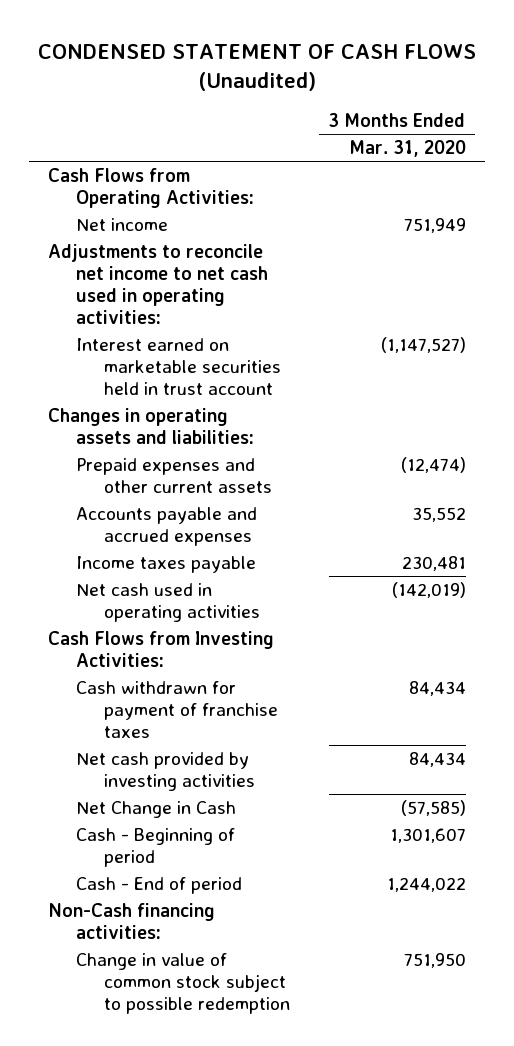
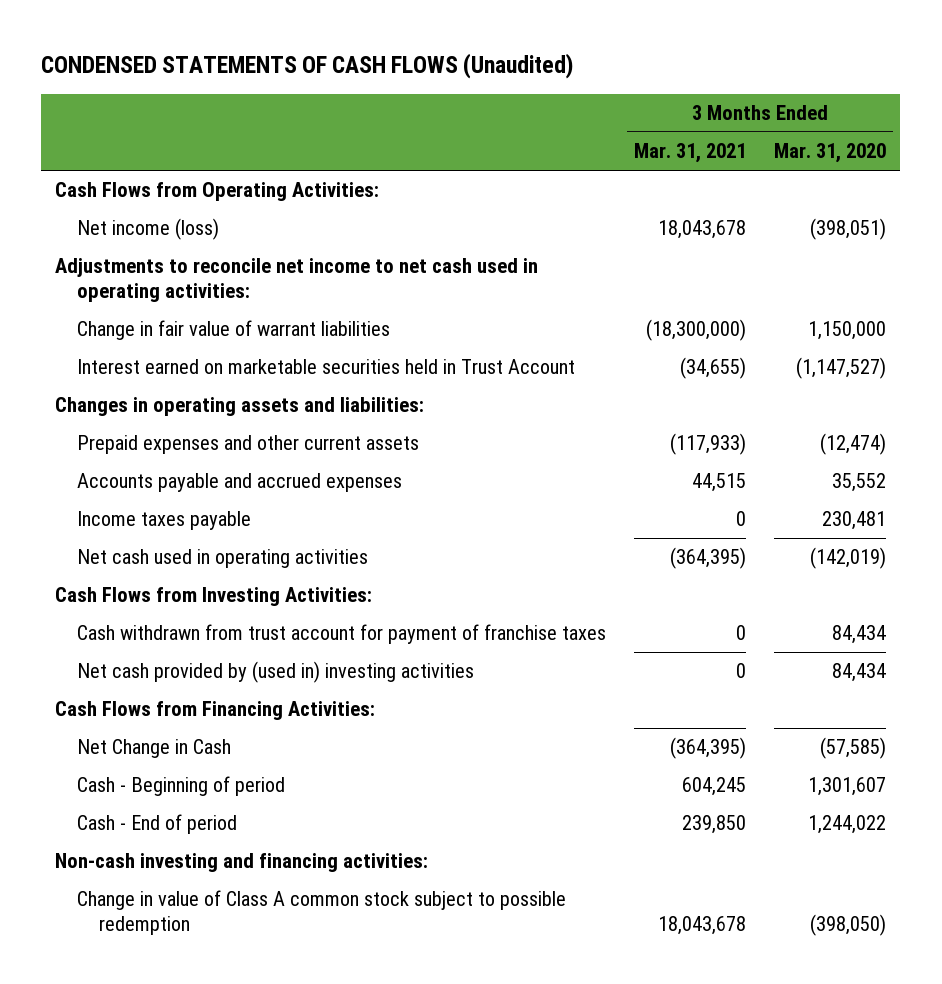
[37,43,476,92] CONDENSED STATEMENT OF CASH FLOWS (Unaudited) -> [41,53,574,80] CONDENSED STATEMENTS OF CASH FLOWS (Unaudited)
none -> [634,143,747,164] Mar. 31, 2021
[76,217,169,231] Net income -> [77,218,220,241] Net income (loss)
[403,217,466,233] 751,949 -> [810,218,887,241] (398,051)
none -> [77,320,391,341] Change in fair value of warrant liabilities
[76,337,282,396] Interest earned on marketable securities held in trust account -> [77,359,576,375] Interest earned on marketable securities held in Trust Account
[76,680,279,739] Cash withdrawn for payment of franchise taxes -> [77,624,607,645] Cash withdrawn from trust account for payment of franchise taxes
[76,751,256,792] Net cash provided by investing activities -> [77,661,475,684] Net cash provided by (used in) investing activities
none -> [55,701,376,721] Cash Flows from Financing Activities:
[48,902,216,940] Non-Cash financing activities: -> [55,853,429,873] Non-cash investing and financing activities:
[76,952,291,1015] Change in value of common stock subject to possible redemption -> [77,890,567,936] Change in value of Class A common stock subject to possible redemption
[403,952,466,968] 751,950 -> [810,914,887,937] (398,050)

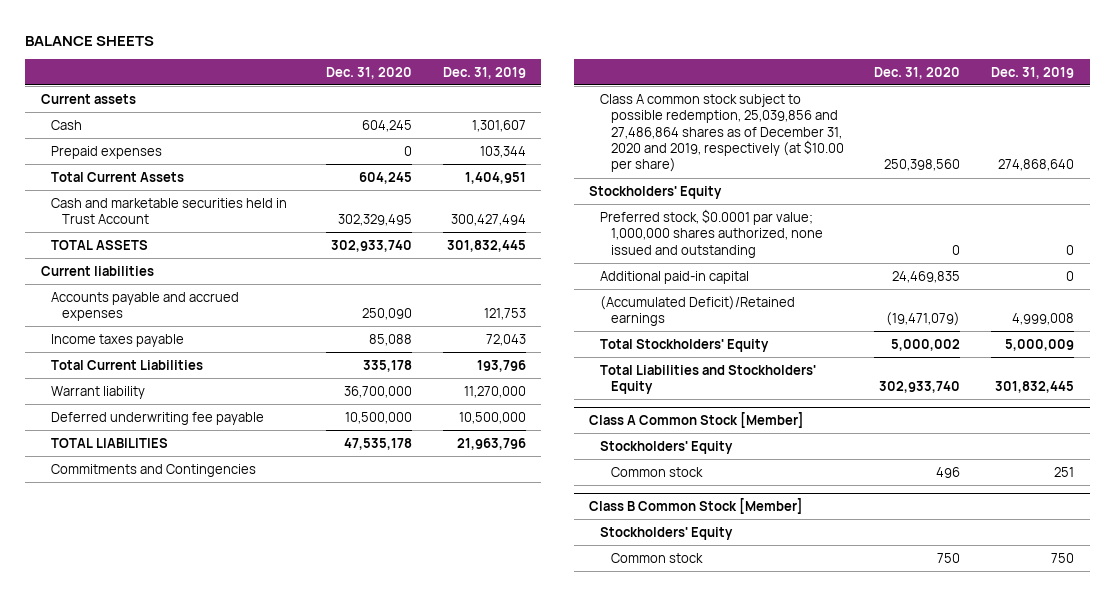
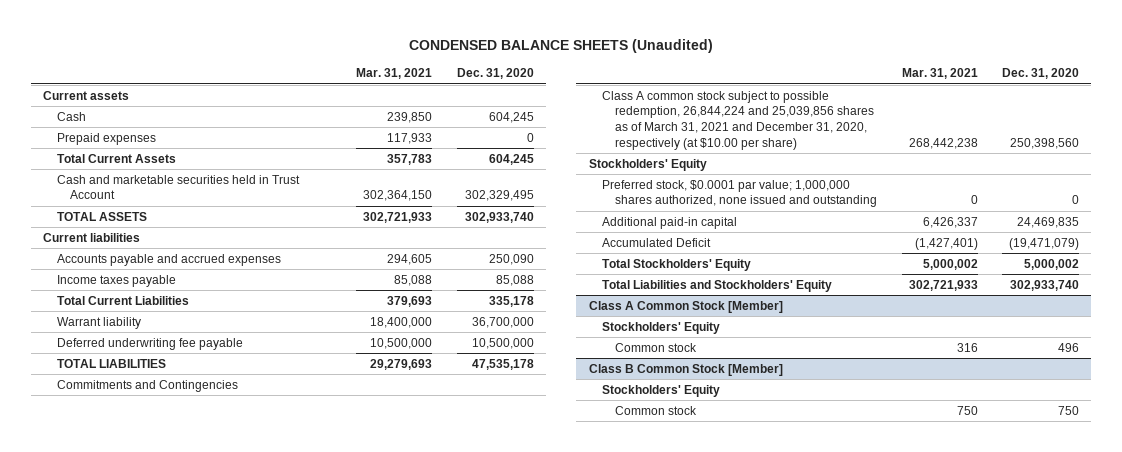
[25,35,155,46] BALANCE SHEETS -> [409,39,714,54] CONDENSED BALANCE SHEETS (Unaudited)
[442,66,526,79] Dec. 31, 2019 -> none
none -> [356,68,433,80] Mar. 31, 2021
[599,93,844,173] Class A common stock subject to possible redemption, 25,039,856 and 27,486,864 shares as of December 31, 2020 and 2019, respectively (at $10.00 per share) -> [602,90,875,150] Class A common stock subject to possible redemption, 26,844,224 and 25,039,856 shares as of March 31, 2021 and December 31, 2020, respectively (at $10.00 per share)
[599,295,795,327] (Accumulated Deficit)/Retained earnings -> [602,237,712,247] Accumulated Deficit

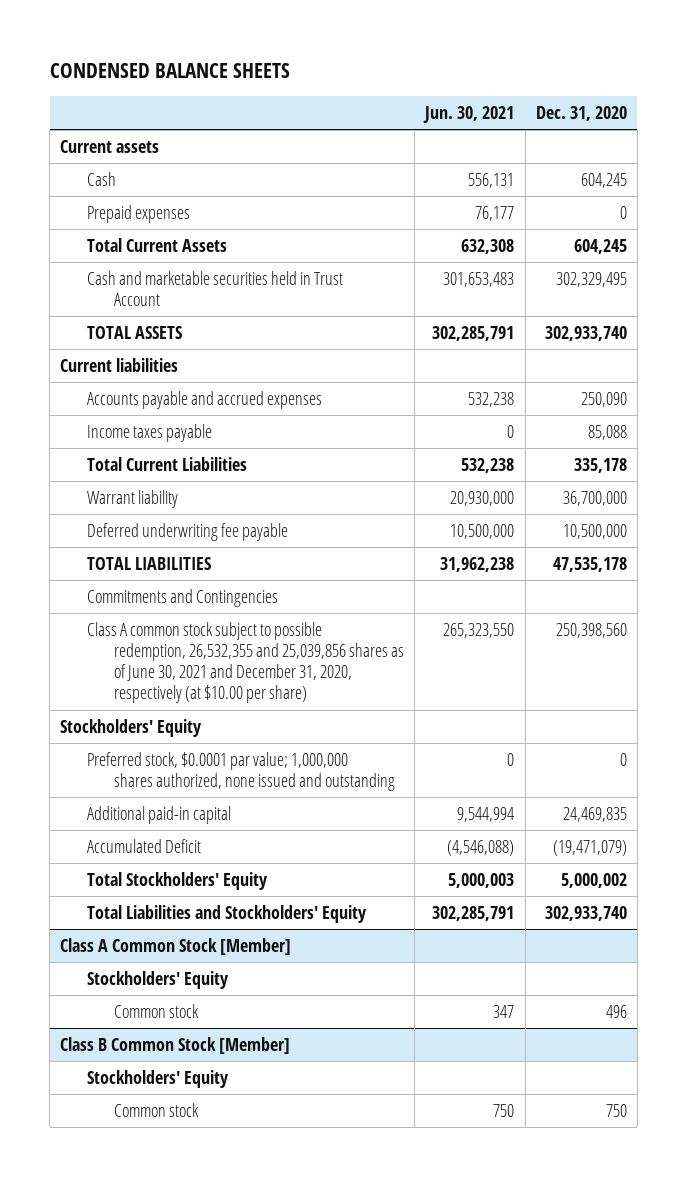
[409,39,714,54] CONDENSED BALANCE SHEETS (Unaudited) -> [49,62,290,78] CONDENSED BALANCE SHEETS
[356,68,433,80] Mar. 31, 2021 -> none
none -> [423,105,515,123] Jun. 30, 2021
[602,90,875,150] Class A common stock subject to possible redemption, 26,844,224 and 25,039,856 shares as of March 31, 2021 and December 31, 2020, respectively (at $10.00 per share) -> [87,622,405,704] Class A common stock subject to possible redemption, 26,532,355 and 25,039,856 shares as of June 30, 2021 and December 31, 2020, respectively (at $10.00 per share)

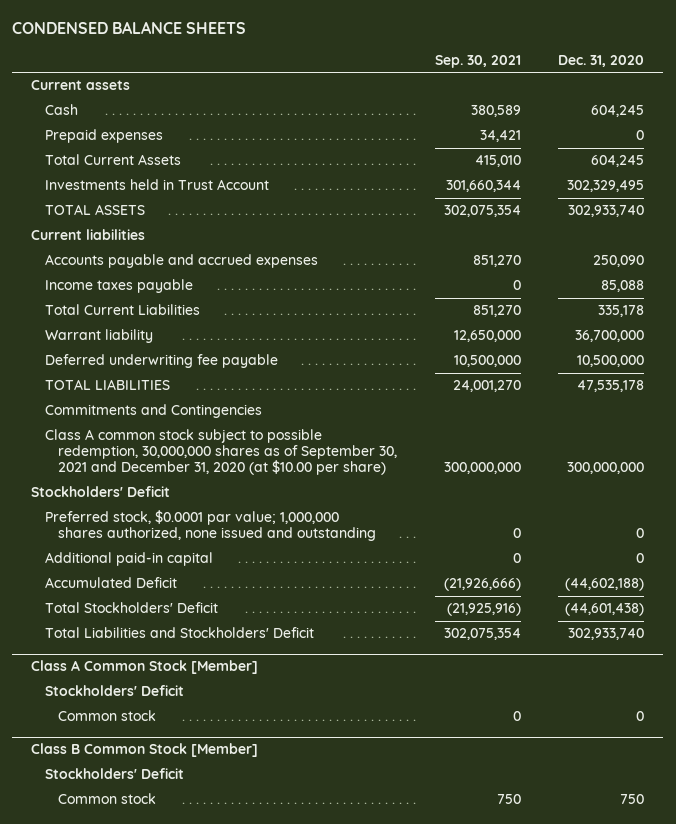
[423,105,515,123] Jun. 30, 2021 -> none
none -> [434,55,521,69] Sep. 30, 2021
[87,271,344,307] Cash and marketable securities held in Trust Account -> [44,179,269,191] Investments held in Trust Account
[87,622,405,704] Class A common stock subject to possible redemption, 26,532,355 and 25,039,856 shares as of June 30, 2021 and December 31, 2020, respectively (at $10.00 per share) -> [44,429,398,476] Class A common stock subject to possible redemption, 30,000,000 shares as of September 30, 2021 and December 31, 2020 (at $10.00 per share)
[555,623,627,639] 250,398,560 -> [567,462,645,475] 300,000,000
[60,719,203,738] Stockholders' Equity -> [31,486,171,498] Stockholders' Deficit
[562,807,627,823] 24,469,835 -> [636,553,645,564] 0
[552,840,627,857] (19,471,079) -> [565,578,645,592] (44,602,188)
[87,872,269,891] Total Stockholders' Equity -> [44,602,218,614] Total Stockholders' Deficit
[560,873,627,889] 5,000,002 -> [565,603,645,617] (44,601,438)
[87,905,368,924] Total Liabilities and Stockholders' Equity -> [44,627,314,639] Total Liabilities and Stockholders' Deficit
[87,971,230,990] Stockholders' Equity -> [44,685,184,697] Stockholders' Deficit
[605,1005,627,1019] 496 -> [636,711,645,722] 0
[87,1070,230,1089] Stockholders' Equity -> [44,768,184,780] Stockholders' Deficit

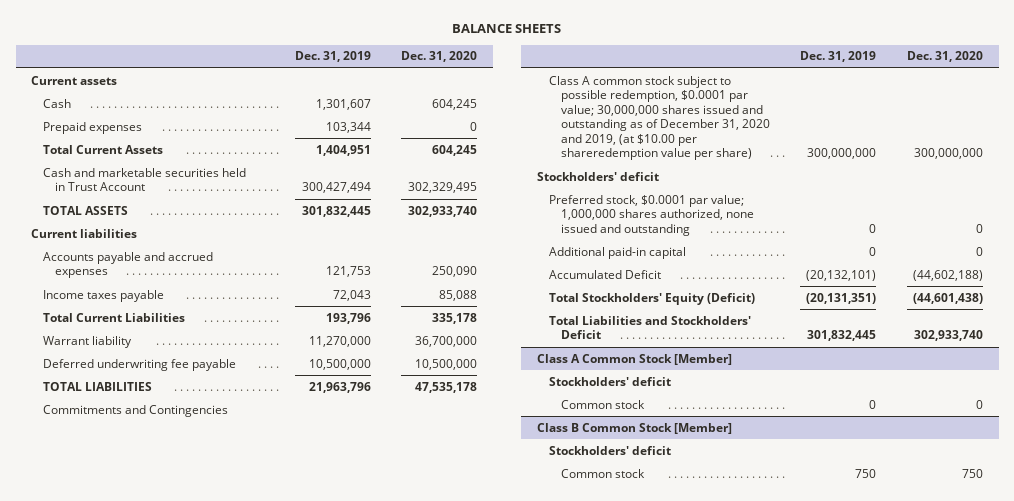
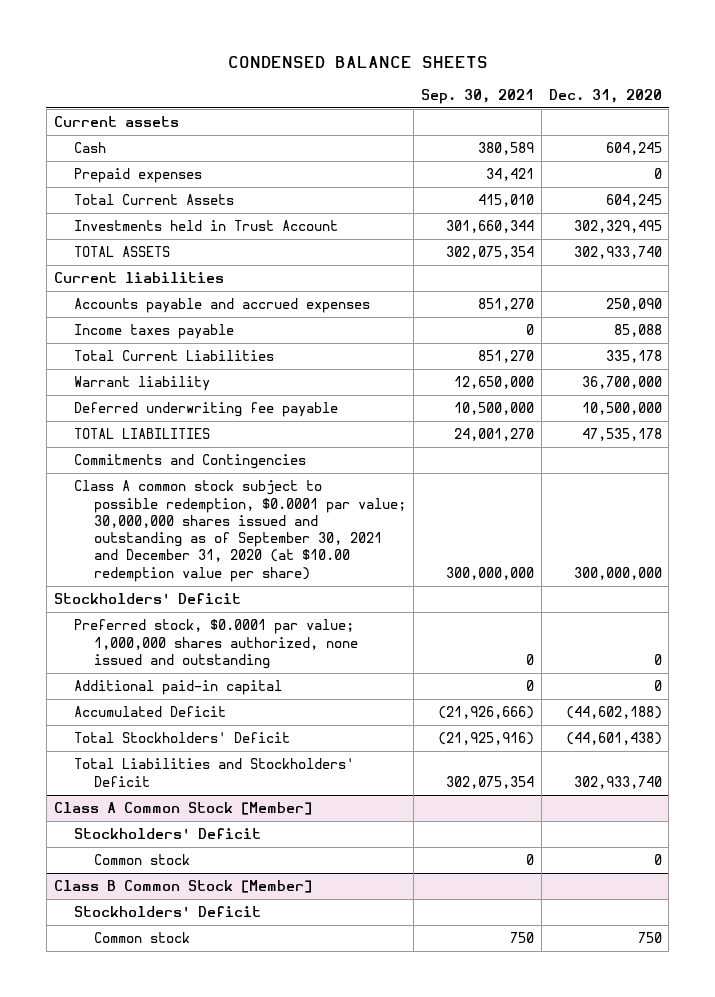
[452,24,562,34] BALANCE SHEETS -> [227,55,488,68] CONDENSED BALANCE SHEETS
[294,51,371,63] Dec. 31, 2019 -> none
none -> [420,88,534,104] Sep. 30, 2021
[42,167,246,192] Cash and marketable securities held in Trust Account -> [73,220,338,232] Investments held in Trust Account
[548,75,770,161] Class A common stock subject to possible redemption, $0.0001 par value; 30,000,000 shares issued and outstanding as of December 31, 2020 and 2019, (at $10.00 per shareredemption value per share) -> [73,480,406,582] Class A common stock subject to possible redemption, $0.0001 par value; 30,000,000 shares issued and outstanding as of September 30, 2021 and December 31, 2020 (at $10.00 redemption value per share)
[536,171,659,181] Stockholders' deficit -> [53,593,241,605] Stockholders' Deficit
[548,292,755,305] Total Stockholders' Equity (Deficit) -> [73,732,290,744] Total Stockholders' Deficit
[548,376,671,386] Stockholders' deficit -> [73,828,261,840] Stockholders' Deficit
[548,445,671,455] Stockholders' deficit -> [73,906,261,918] Stockholders' Deficit

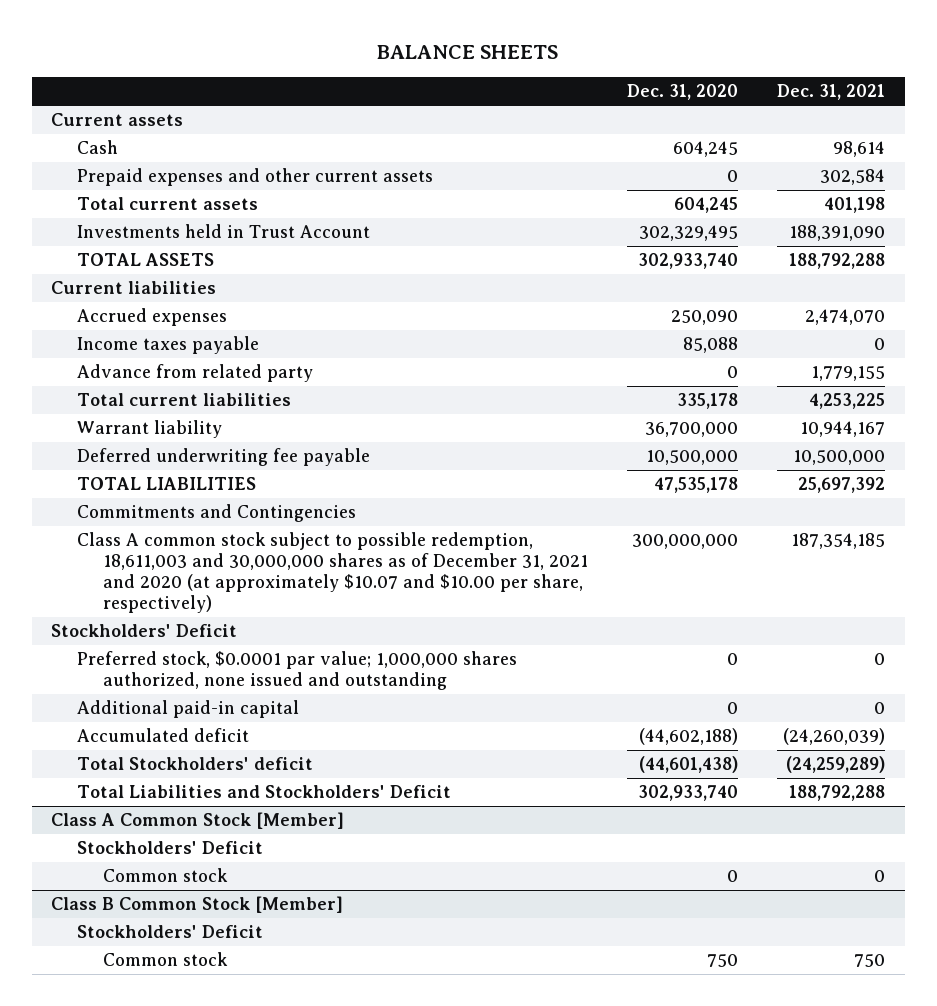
[227,55,488,68] CONDENSED BALANCE SHEETS -> [377,45,559,60] BALANCE SHEETS
[420,88,534,104] Sep. 30, 2021 -> none
none -> [777,84,886,101] Dec. 31, 2021
[73,168,202,184] Prepaid expenses -> none
none -> [77,168,434,187] Prepaid expenses and other current assets
[73,194,234,206] Total Current Assets -> [77,197,259,211] Total current assets
[73,298,370,314] Accounts payable and accrued expenses -> [77,308,228,327] Accrued expenses
none -> [77,364,314,383] Advance from related party
[73,350,274,362] Total Current Liabilities -> [77,393,292,407] Total current liabilities
[73,480,406,582] Class A common stock subject to possible redemption, $0.0001 par value; 30,000,000 shares issued and outstanding as of September 30, 2021 and December 31, 2020 (at $10.00 redemption value per share) -> [77,532,589,613] Class A common stock subject to possible redemption, 18,611,003 and 30,000,000 shares as of December 31, 2021 and 2020 (at approximately $10.07 and $10.00 per share, respectively)
[73,706,226,718] Accumulated Deficit -> [77,728,250,743] Accumulated deficit
[73,732,290,744] Total Stockholders' Deficit -> [77,757,314,771] Total Stockholders' deficit

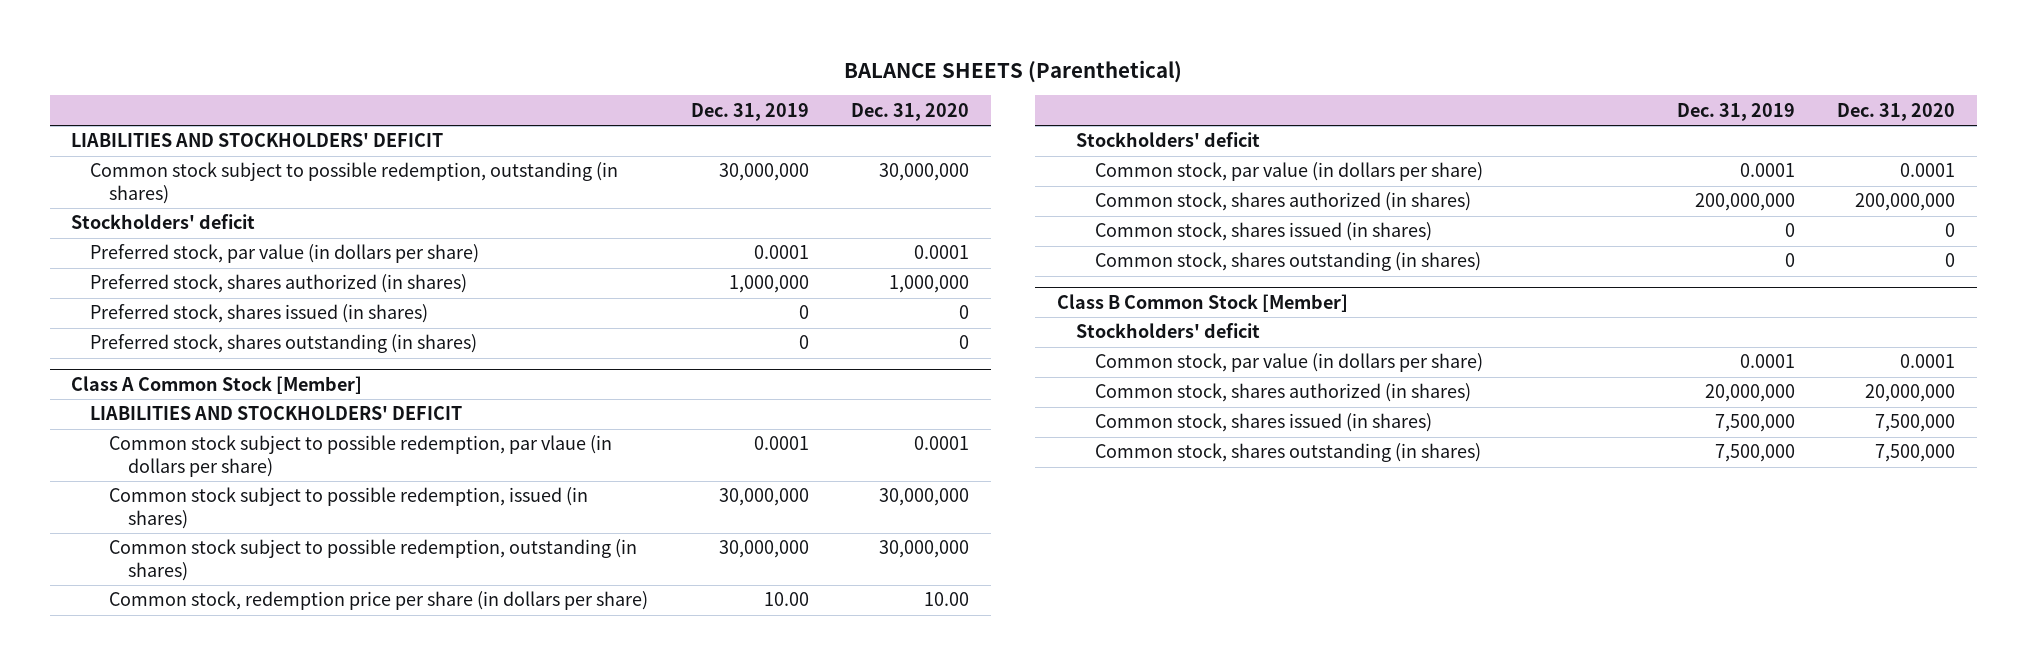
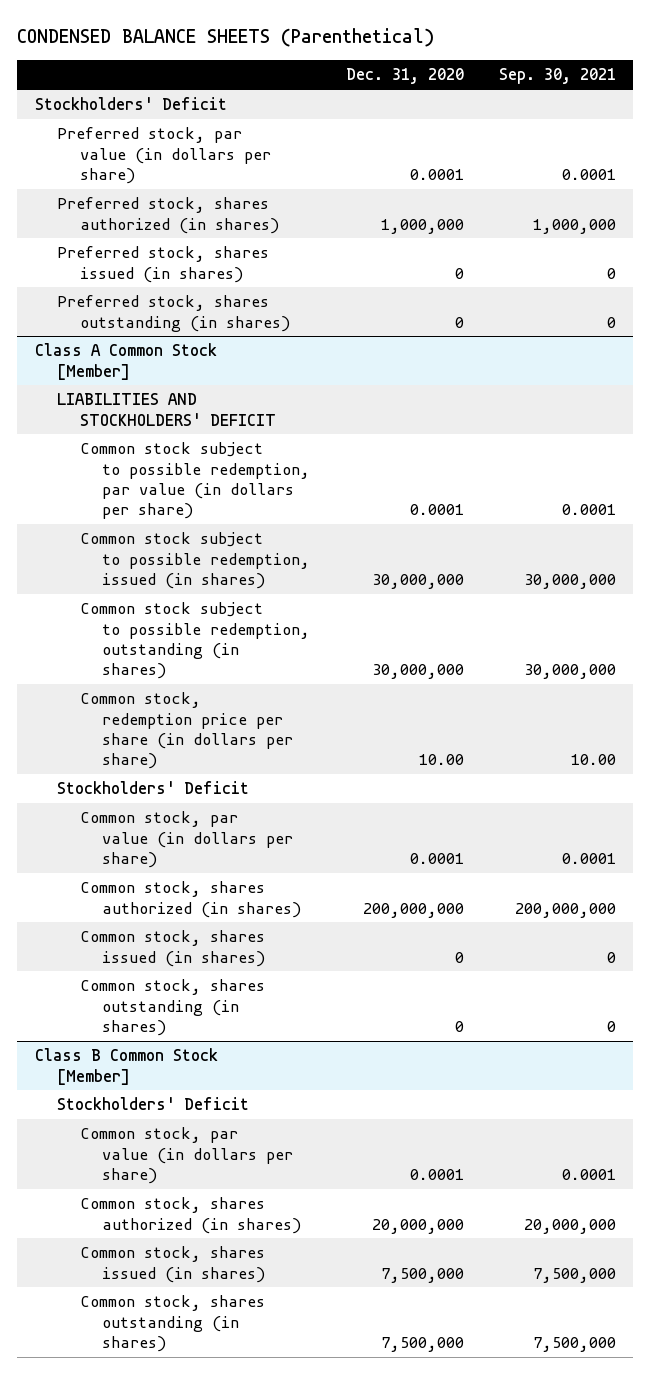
[844,59,1183,83] BALANCE SHEETS (Parenthetical) -> [17,28,435,48] CONDENSED BALANCE SHEETS (Parenthetical)
[690,102,809,121] Dec. 31, 2019 -> none
none -> [498,68,616,85] Sep. 30, 2021
[70,133,443,148] LIABILITIES AND STOCKHOLDERS' DEFICIT -> none
[90,162,619,204] Common stock subject to possible redemption, outstanding (in shares) -> none
[70,214,255,230] Stockholders' deficit -> [34,97,227,111] Stockholders' Deficit
[109,435,613,477] Common stock subject to possible redemption, par vlaue (in dollars per share) -> [79,442,311,519] Common stock subject to possible redemption, par value (in dollars per share)
[1075,132,1260,148] Stockholders' deficit -> [57,781,250,795] Stockholders' Deficit
[1075,323,1260,339] Stockholders' deficit -> [57,1097,250,1111] Stockholders' Deficit

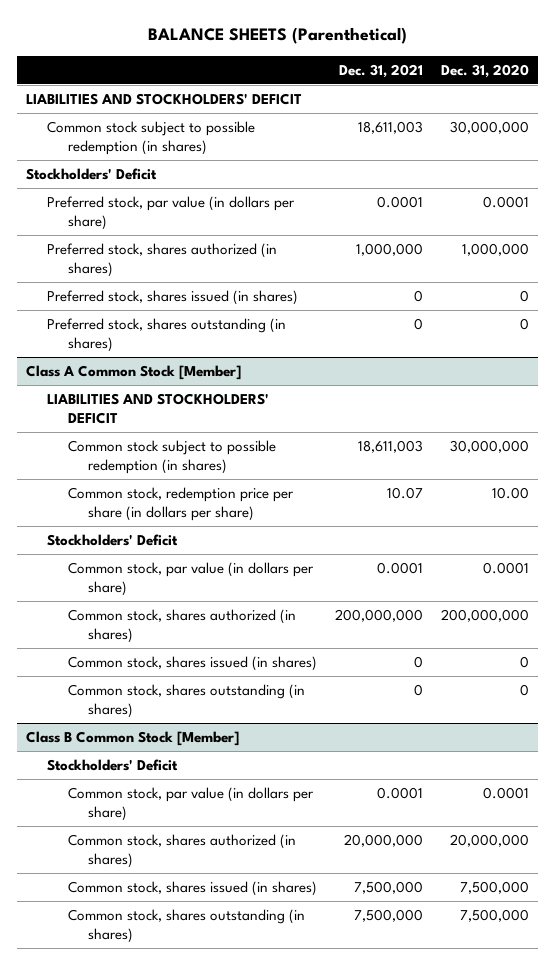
[17,28,435,48] CONDENSED BALANCE SHEETS (Parenthetical) -> [147,27,407,45] BALANCE SHEETS (Parenthetical)
[498,68,616,85] Sep. 30, 2021 -> none
none -> [338,63,423,78] Dec. 31, 2021
none -> [25,93,302,106] LIABILITIES AND STOCKHOLDERS' DEFICIT
none -> [46,121,255,155] Common stock subject to possible redemption (in shares)
[79,442,311,519] Common stock subject to possible redemption, par value (in dollars per share) -> none
[79,532,311,589] Common stock subject to possible redemption, issued (in shares) -> none
[79,602,311,679] Common stock subject to possible redemption, outstanding (in shares) -> [67,440,276,474] Common stock subject to possible redemption (in shares)

